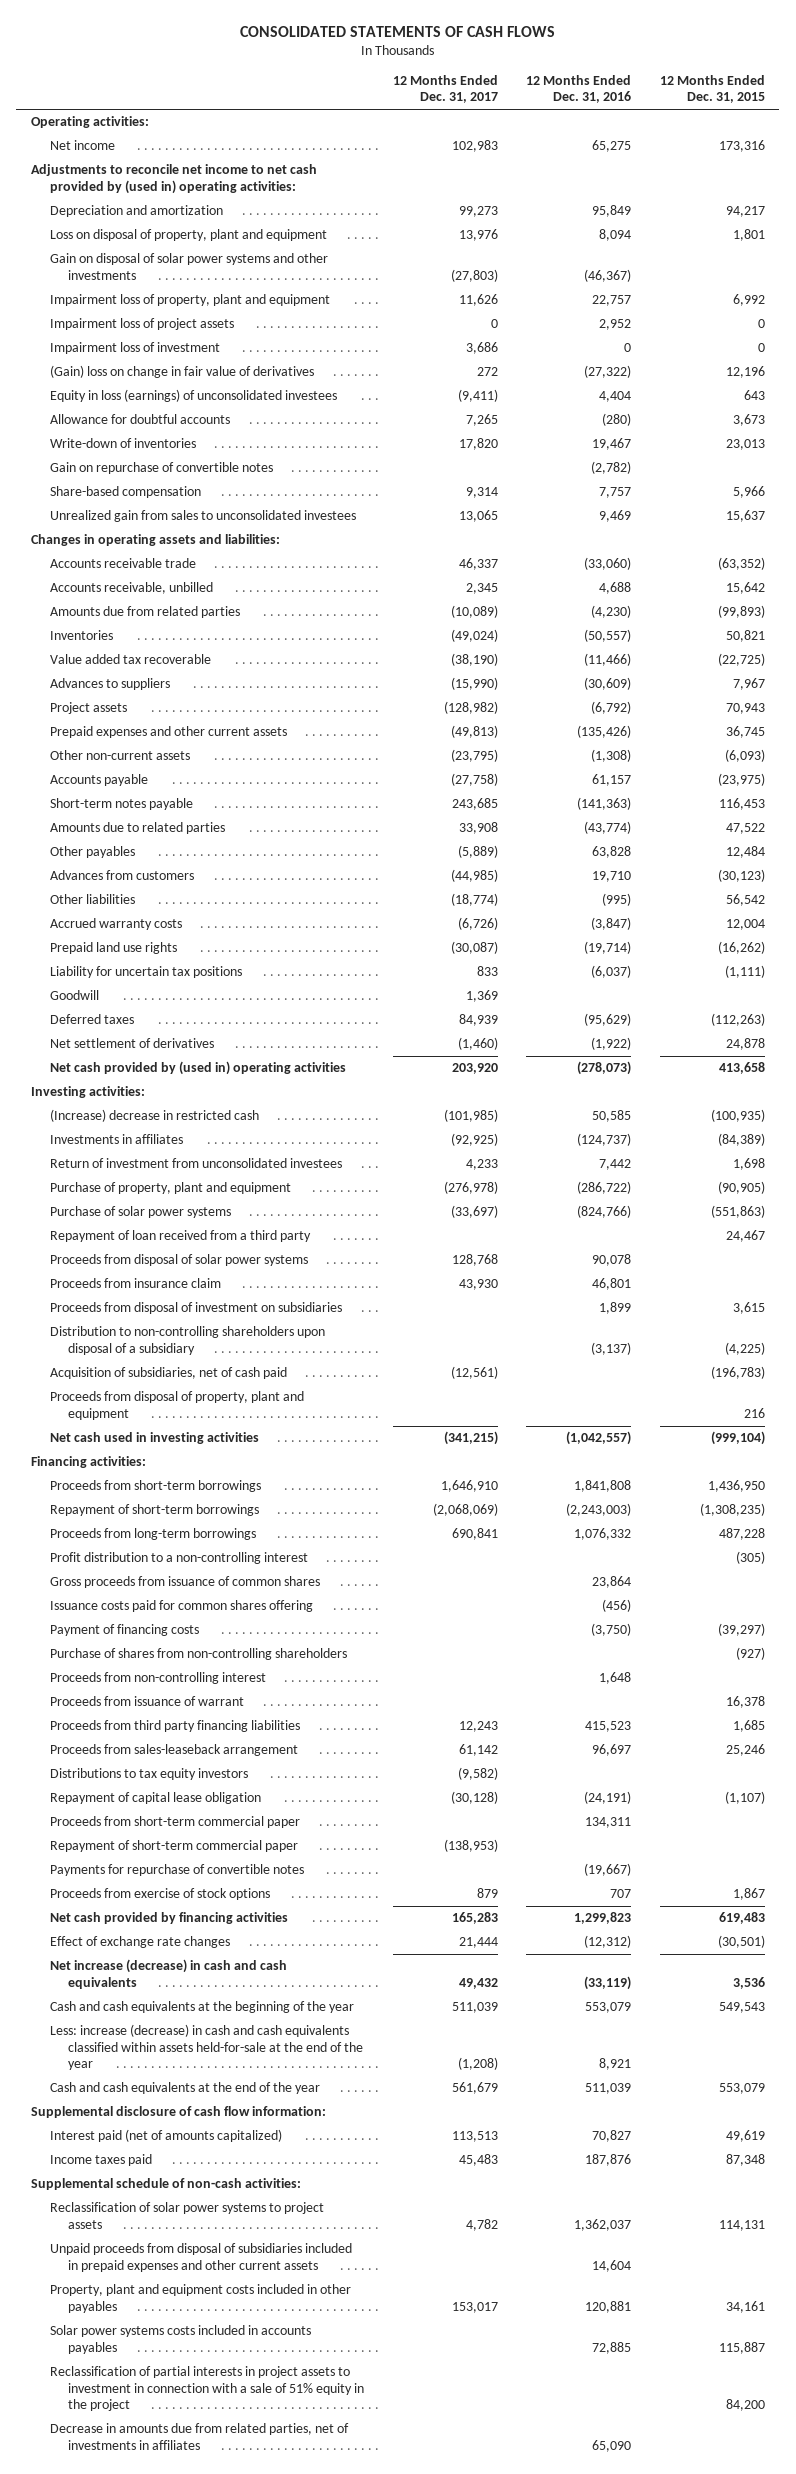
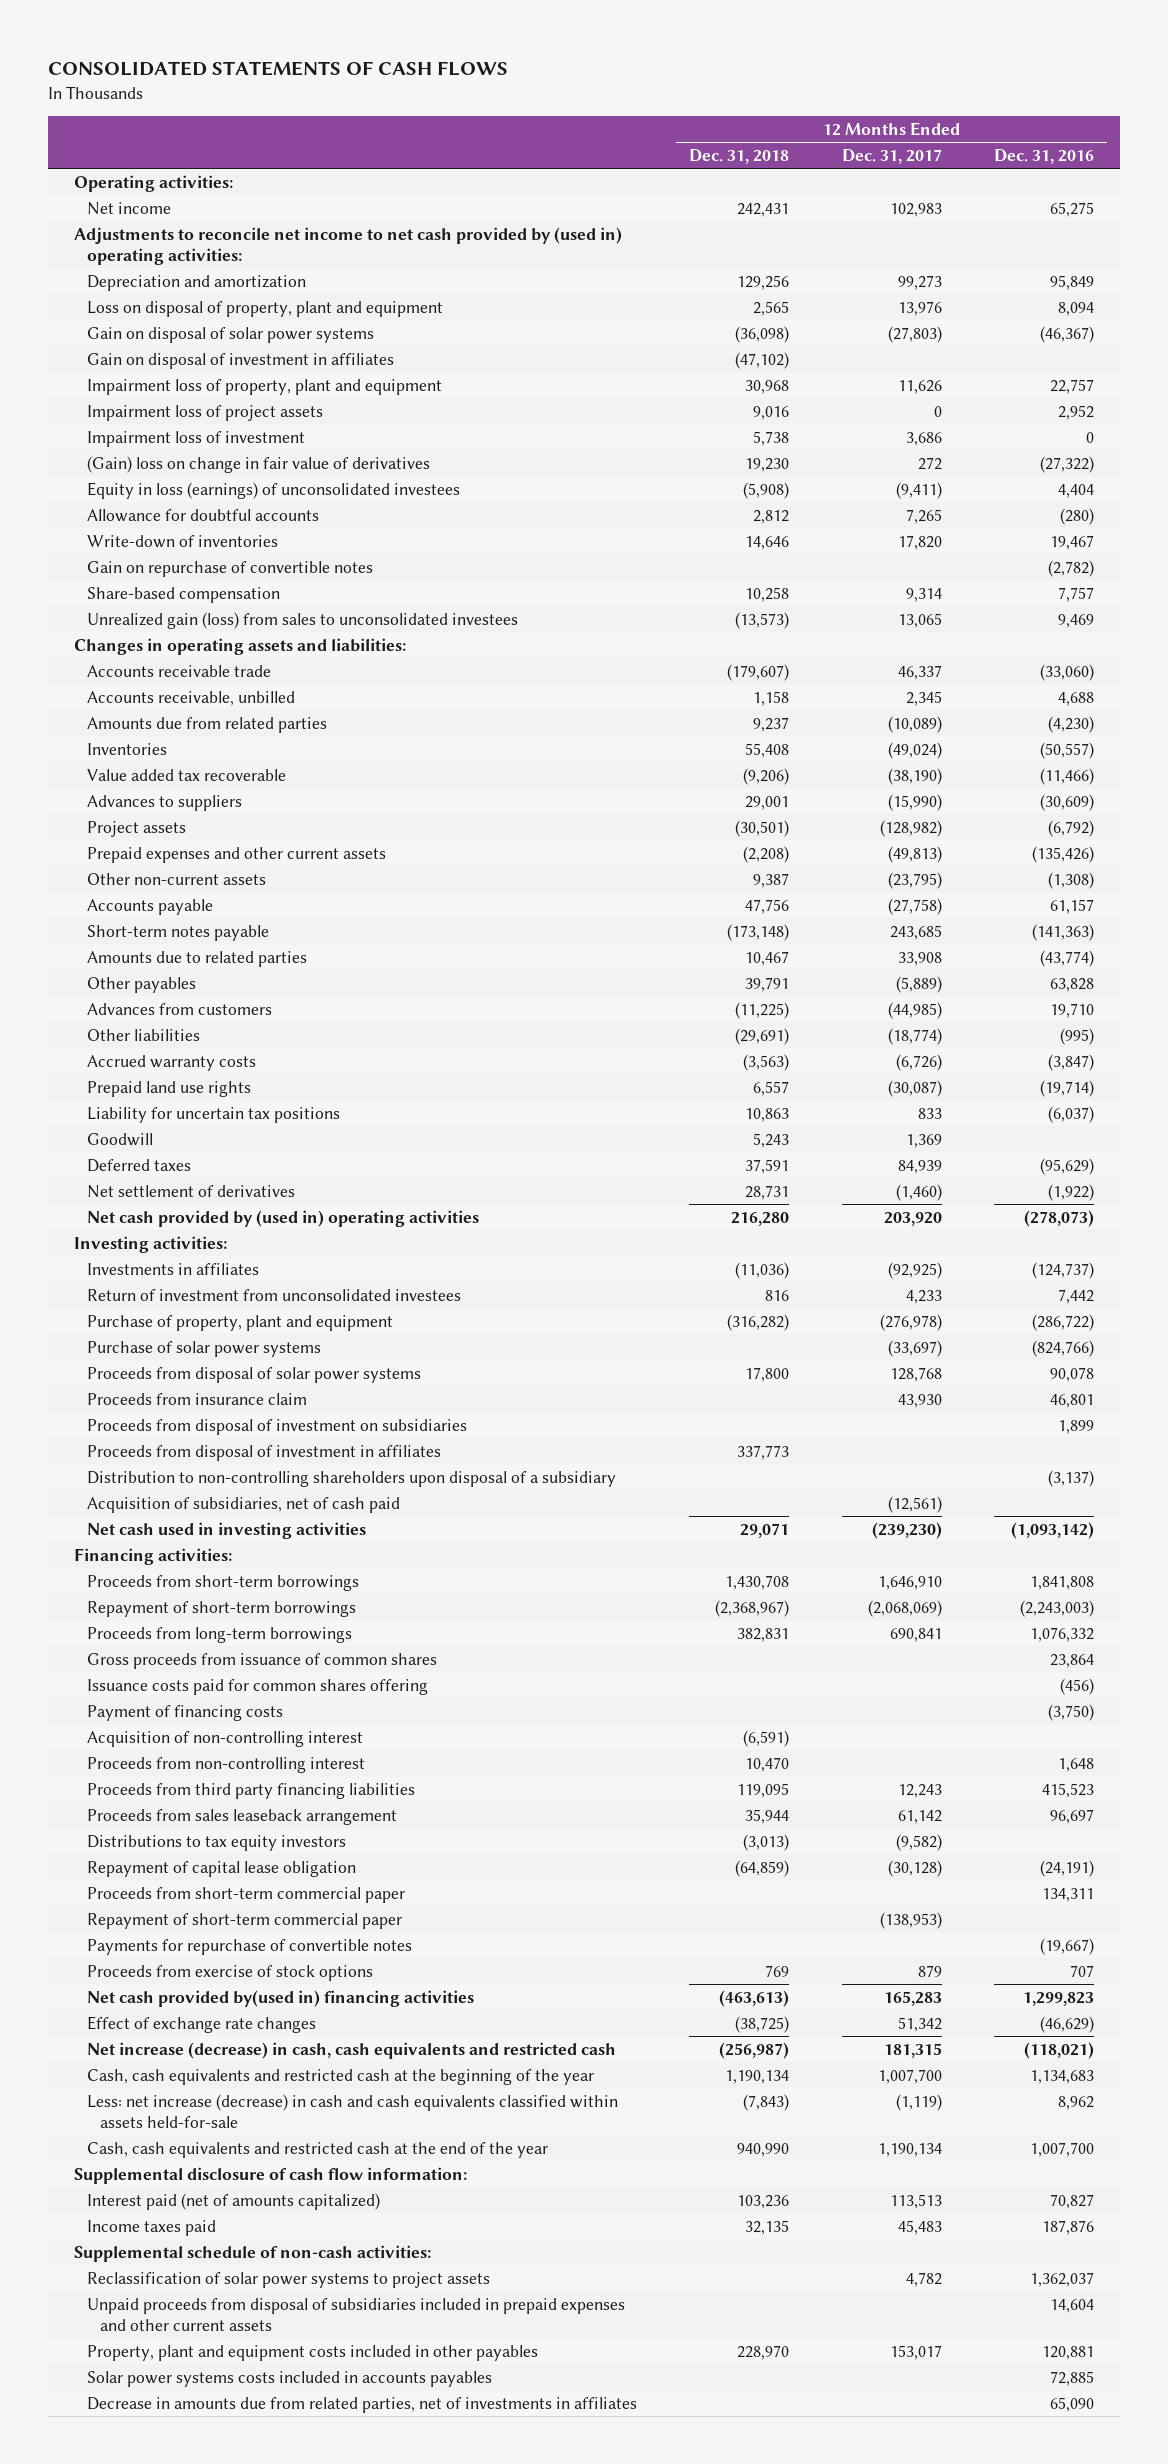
[659,74,765,104] 12 Months Ended Dec. 31, 2015 -> none
none -> [689,148,790,164] Dec. 31, 2018
[49,253,328,280] Gain on disposal of solar power systems and other investments -> [87,326,375,343] Gain on disposal of solar power systems
none -> [87,352,395,369] Gain on disposal of investment in affiliates
[49,510,356,523] Unrealized gain from sales to unconsolidated investees -> [87,611,519,629] Unrealized gain (loss) from sales to unconsolidated investees
[49,1109,259,1123] (Increase) decrease in restricted cash -> none
[49,1230,311,1243] Repayment of loan received from a third party -> none
none -> [87,1444,442,1461] Proceeds from disposal of investment in affiliates
[49,1391,304,1420] Proceeds from disposal of property, plant and equipment -> none
[443,1431,498,1446] (341,215) -> [871,1521,942,1539] (239,230)
[566,1431,632,1446] (1,042,557) -> [1011,1521,1095,1539] (1,093,142)
[49,1552,308,1565] Profit distribution to a non-controlling interest -> none
[49,1648,347,1661] Purchase of shares from non-controlling shareholders -> [87,1730,364,1747] Acquisition of non-controlling interest
[49,1696,244,1707] Proceeds from issuance of warrant -> none
[49,1744,298,1757] Proceeds from sales-leaseback arrangement -> [87,1808,398,1825] Proceeds from sales leaseback arrangement
[49,1912,288,1925] Net cash provided by financing activities -> [87,1989,475,2007] Net cash provided by(used in) financing activities
[458,1937,498,1949] 21,444 -> [897,2016,942,2032] 51,342
[584,1935,632,1949] (12,312) -> [1040,2015,1095,2033] (46,629)
[49,1959,287,1989] Net increase (decrease) in cash and cash equivalents -> [87,2041,617,2059] Net increase (decrease) in cash, cash equivalents and restricted cash
[458,1977,498,1989] 49,432 -> [883,2042,942,2058] 181,315
[584,1975,632,1990] (33,119) -> [1024,2041,1095,2059] (118,021)
[49,2001,354,2014] Cash and cash equivalents at the beginning of the year -> [87,2068,595,2085] Cash, cash equivalents and restricted cash at the beginning of the year
[451,2002,498,2014] 511,039 -> [877,2068,942,2084] 1,007,700
[585,2002,632,2014] 553,079 -> [1030,2069,1095,2084] 1,134,683
[49,2024,364,2071] Less: increase (decrease) in cash and cash equivalents classified within assets held-for-sale at the end of the year -> [87,2093,619,2128] Less: net increase (decrease) in cash and cash equivalents classified within assets held-for-sale
[457,2057,498,2071] (1,208) -> [895,2093,942,2111] (1,119)
[599,2058,632,2071] 8,921 -> [1058,2095,1095,2110] 8,962
[49,2082,320,2095] Cash and cash equivalents at the end of the year -> [87,2141,549,2158] Cash, cash equivalents and restricted cash at the end of the year
[451,2082,498,2095] 561,679 -> [877,2142,942,2157] 1,190,134
[585,2083,632,2095] 511,039 -> [1030,2141,1095,2157] 1,007,700
[49,2366,365,2412] Reclassification of partial interests in project assets to investment in connection with a sale of 51% equity in the project -> none

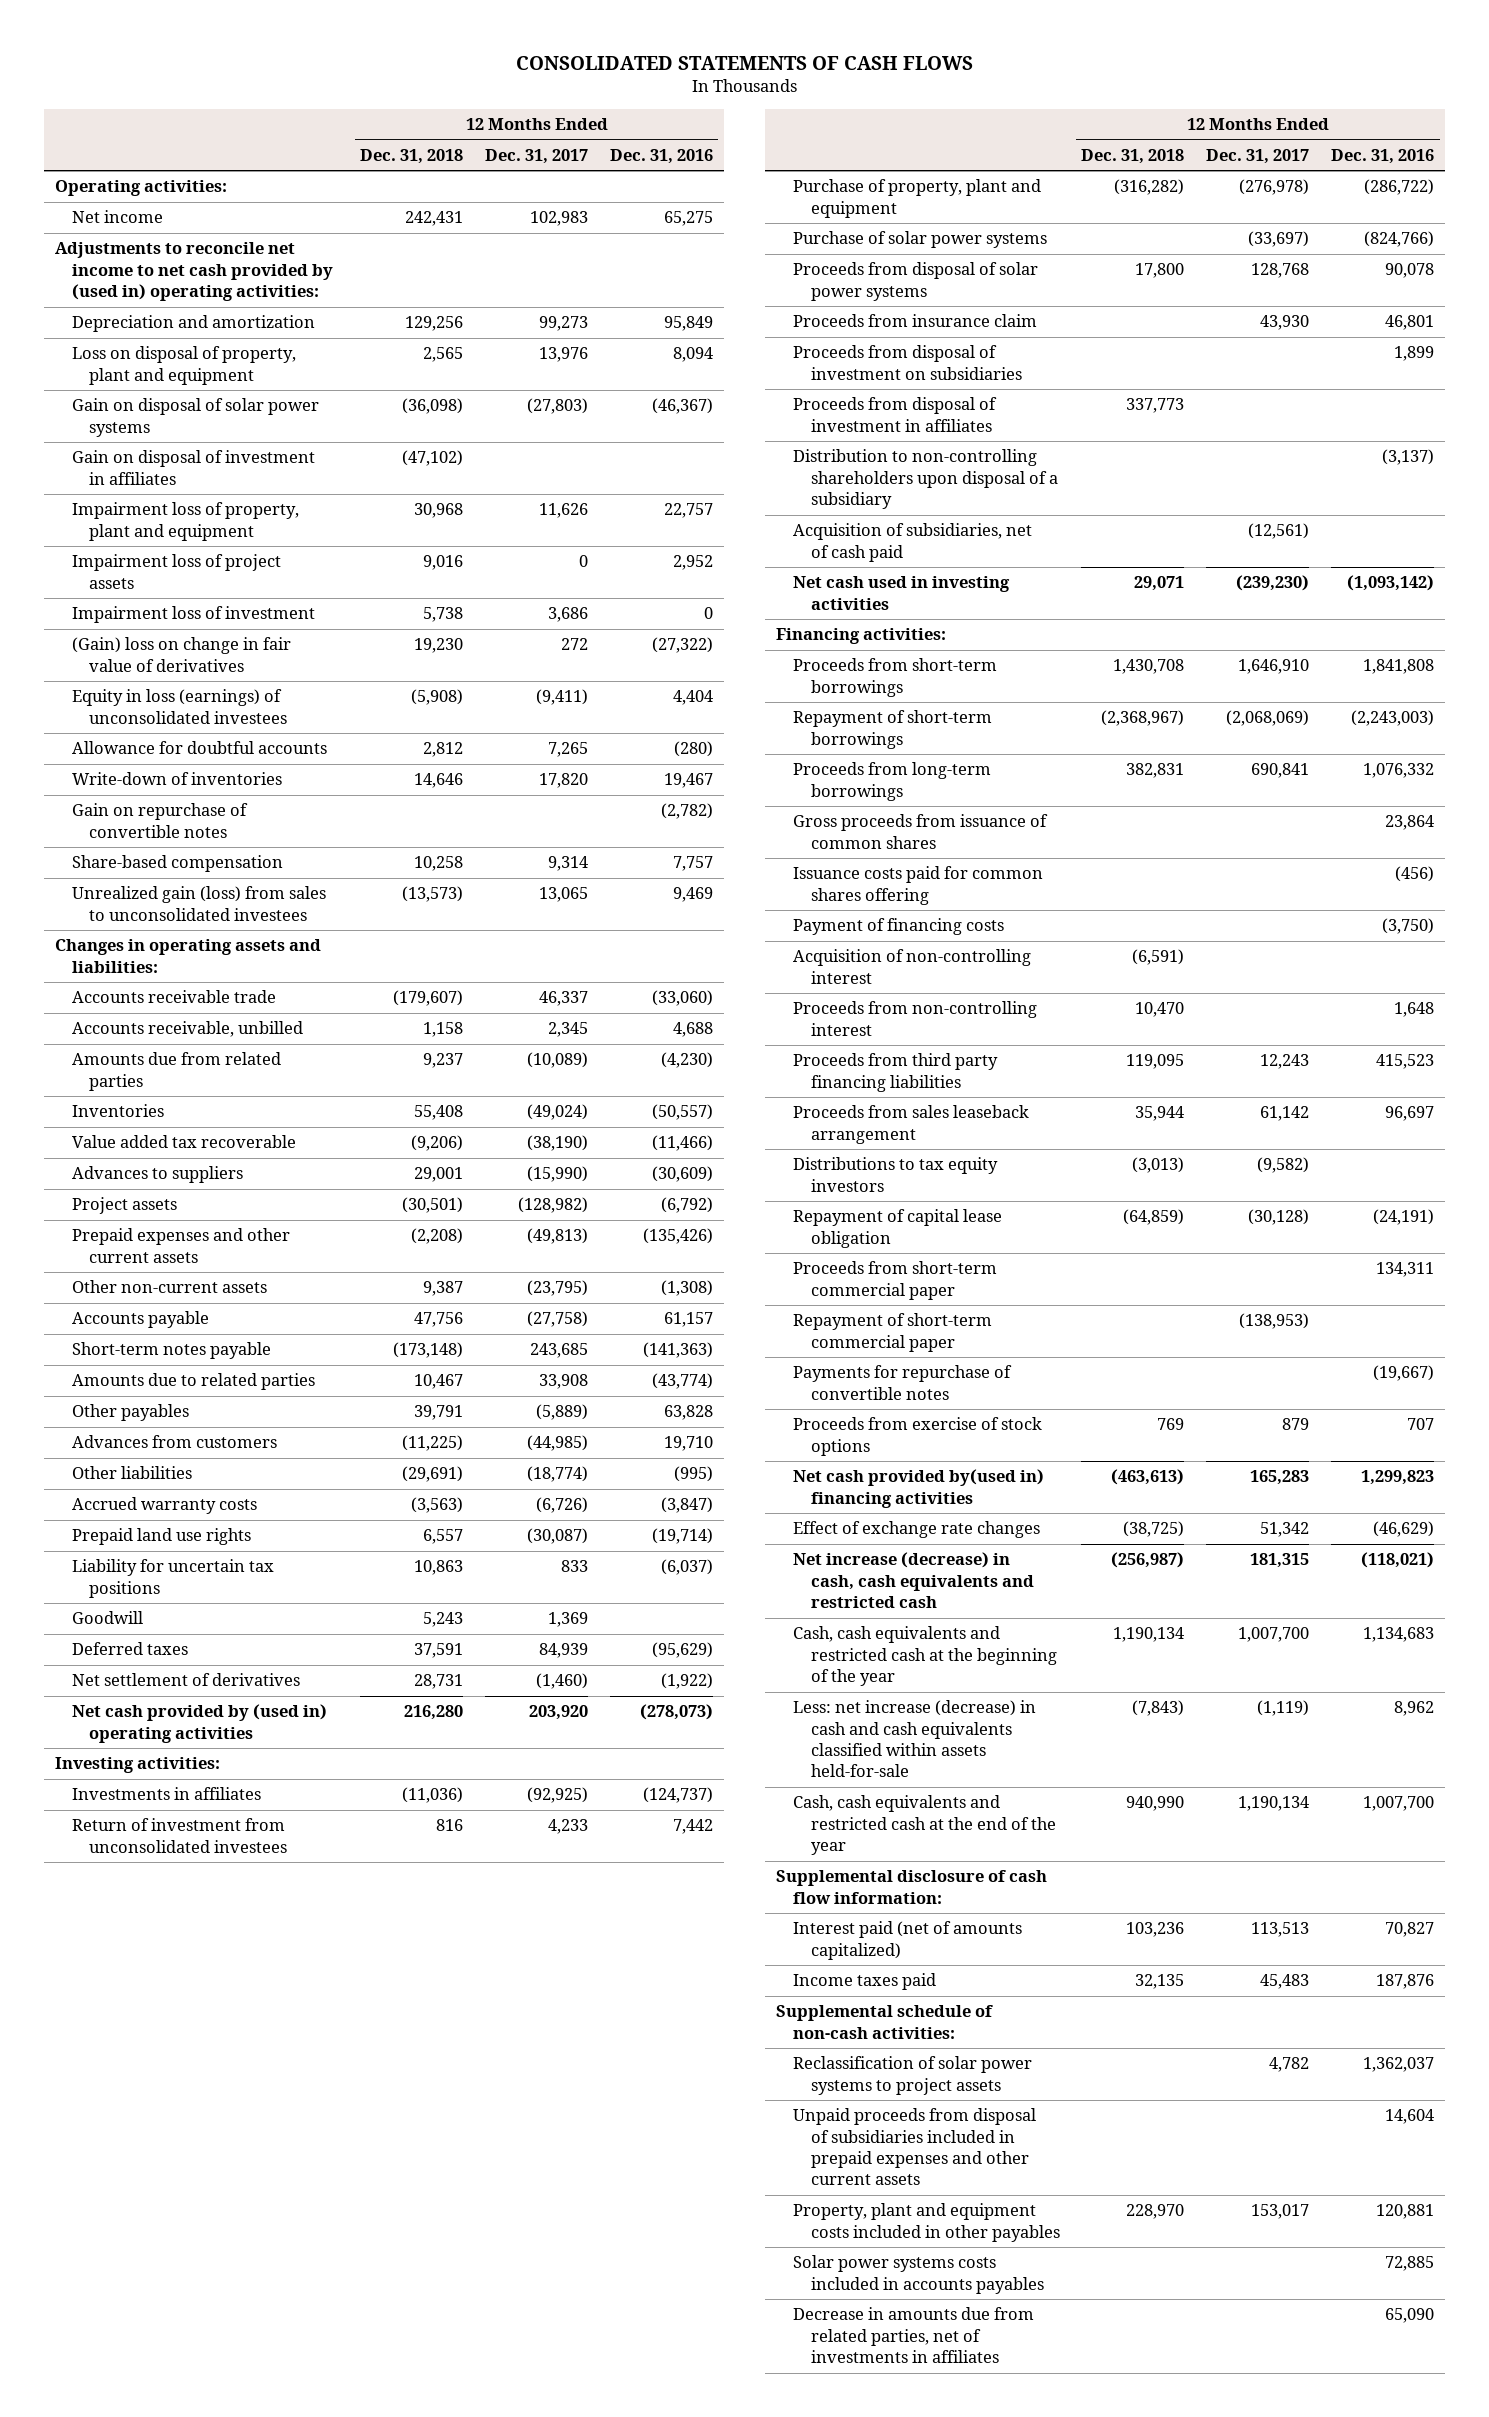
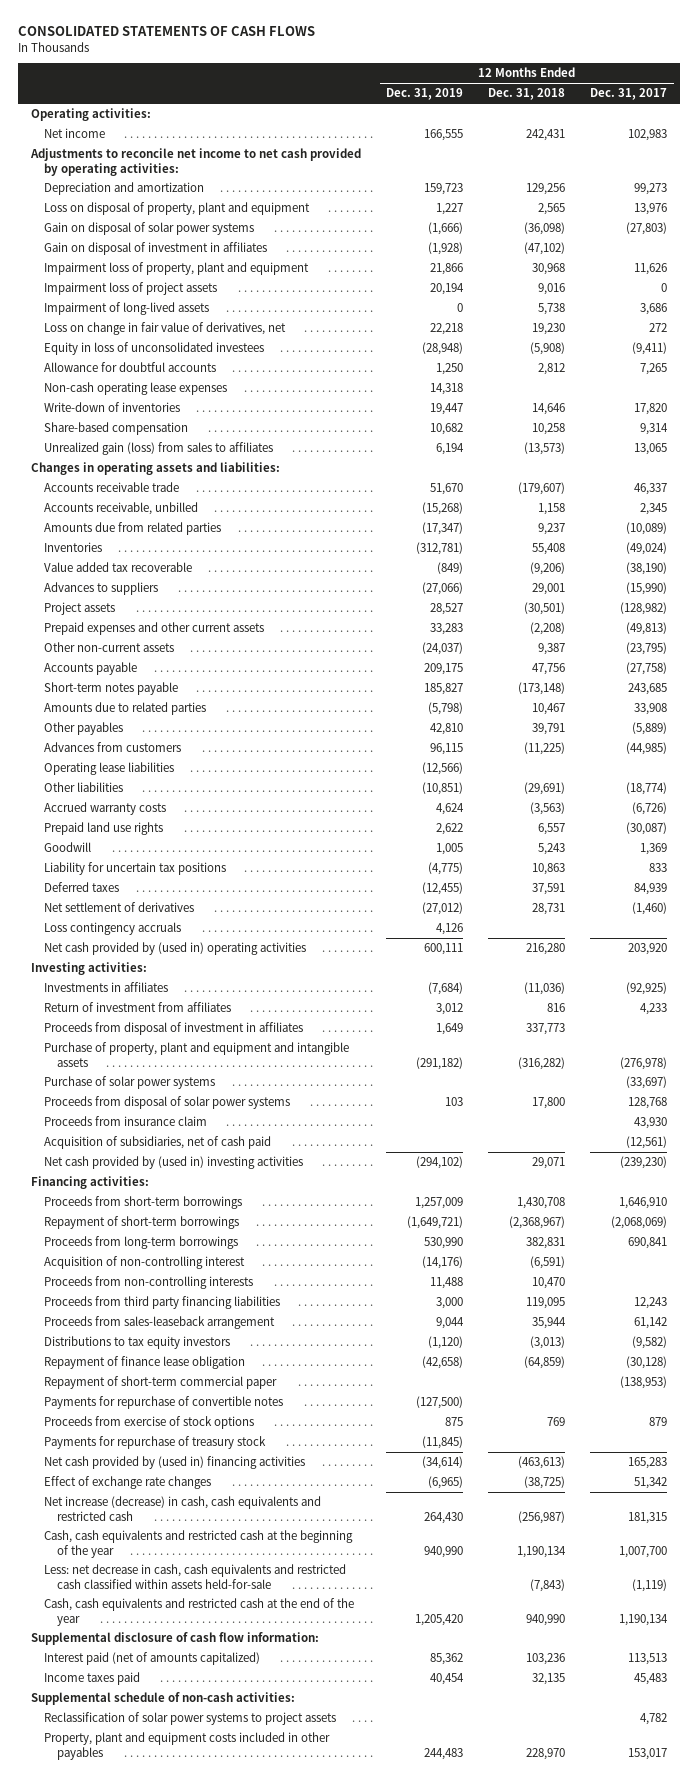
[610,148,714,164] Dec. 31, 2016 -> none
none -> [386,88,464,101] Dec. 31, 2019
[55,242,334,301] Adjustments to reconcile net income to net cash provided by (used in) operating activities: -> [29,148,361,176] Adjustments to reconcile net income to net cash provided by operating activities:
[72,606,316,624] Impairment loss of investment -> [43,302,209,316] Impairment of long-lived assets
[72,637,292,672] (Gain) loss on change in fair value of derivatives -> [43,322,286,336] Loss on change in fair value of derivatives, net
[72,689,288,724] Equity in loss (earnings) of unconsolidated investees -> [43,342,264,356] Equity in loss of unconsolidated investees
none -> [43,382,227,396] Non-cash operating lease expenses
[72,803,249,838] Gain on repurchase of convertible notes -> none
[72,886,327,921] Unrealized gain (loss) from sales to unconsolidated investees -> [43,442,273,456] Unrealized gain (loss) from sales to affiliates
none -> [43,762,174,776] Operating lease liabilities
[72,1559,275,1598] Liability for uncertain tax positions -> [43,862,226,876] Liability for uncertain tax positions
none -> [43,922,181,936] Loss contingency accruals
[72,1818,288,1853] Return of investment from unconsolidated investees -> [43,1002,231,1013] Return of investment from affiliates
[793,397,998,432] Proceeds from disposal of investment in affiliates -> [43,1022,303,1036] Proceeds from disposal of investment in affiliates
[793,179,1042,218] Purchase of property, plant and equipment -> [43,1042,349,1067] Purchase of property, plant and equipment and intangible assets
[793,345,1022,380] Proceeds from disposal of investment on subsidiaries -> none
[793,449,1058,509] Distribution to non-controlling shareholders upon disposal of a subsidiary -> none
[793,576,1011,610] Net cash used in investing activities -> [43,1156,303,1170] Net cash provided by (used in) investing activities
[793,814,1049,849] Gross proceeds from issuance of common shares -> none
[793,866,1044,905] Issuance costs paid for common shares offering -> none
[793,918,1005,936] Payment of financing costs -> none
[793,1001,1038,1036] Proceeds from non-controlling interest -> [43,1276,253,1290] Proceeds from non-controlling interests
[793,1105,1030,1144] Proceeds from sales leaseback arrangement -> [43,1316,275,1330] Proceeds from sales-leaseback arrangement
[793,1261,998,1300] Proceeds from short-term commercial paper -> none
[793,1209,1003,1248] Repayment of capital lease obligation -> [43,1356,245,1370] Repayment of finance lease obligation
none -> [43,1436,266,1450] Payments for repurchase of treasury stock
[793,1469,1045,1508] Net cash provided by(used in) financing activities -> [43,1456,305,1470] Net cash provided by (used in) financing activities
[793,1700,1037,1778] Less: net increase (decrease) in cash and cash equivalents classified within assets held-for-sale -> [43,1564,346,1589] Less: net decrease in cash, cash equivalents and restricted cash classified within assets held-for-sale
[793,2108,1037,2186] Unpaid proceeds from disposal of subsidiaries included in prepaid expenses and other current assets -> none
[793,2255,1044,2294] Solar power systems costs included in accounts payables -> none
[793,2307,1035,2363] Decrease in amounts due from related parties, net of investments in affiliates -> none

